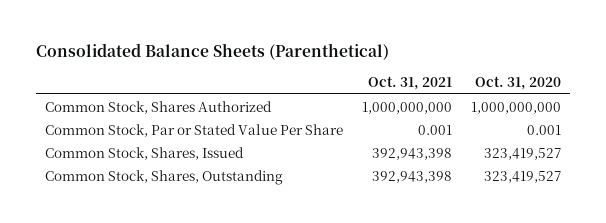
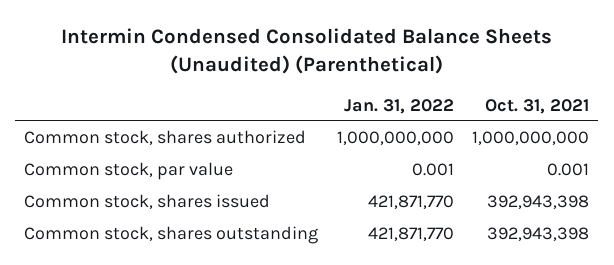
[35,42,389,60] Consolidated Balance Sheets (Parenthetical) -> [60,28,552,75] Intermin Condensed Consolidated Balance Sheets (Unaudited) (Parenthetical)
[474,75,561,90] Oct. 31, 2020 -> none
none -> [343,98,454,114] Jan. 31, 2022
[45,100,273,114] Common Stock, Shares Authorized -> [24,130,307,146] Common stock, shares authorized
[45,123,344,137] Common Stock, Par or Stated Value Per Share -> [24,162,234,181] Common stock, par value
[45,146,245,160] Common Stock, Shares, Issued -> [24,194,271,210] Common stock, shares issued
[45,169,284,185] Common Stock, Shares, Outstanding -> [24,226,319,245] Common stock, shares outstanding

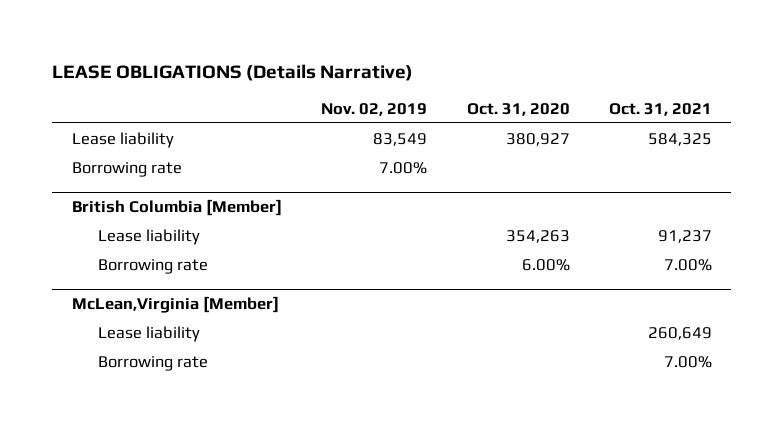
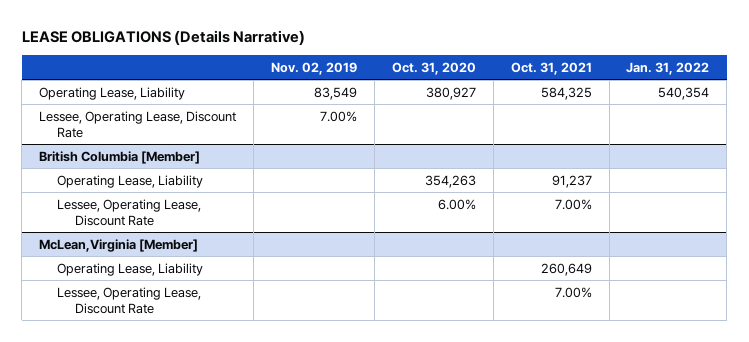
none -> [626,61,710,75] Jan. 31, 2022
[72,131,175,148] Lease liability -> [39,86,186,100] Operating Lease, Liability
[72,161,183,177] Borrowing rate -> [39,110,237,138] Lessee, Operating Lease, Discount Rate
[97,228,200,245] Lease liability -> [57,174,204,188] Operating Lease, Liability
[97,258,208,274] Borrowing rate -> [57,198,202,226] Lessee, Operating Lease, Discount Rate
[97,325,200,342] Lease liability -> [57,262,204,276] Operating Lease, Liability
[97,355,208,371] Borrowing rate -> [57,286,202,314] Lessee, Operating Lease, Discount Rate

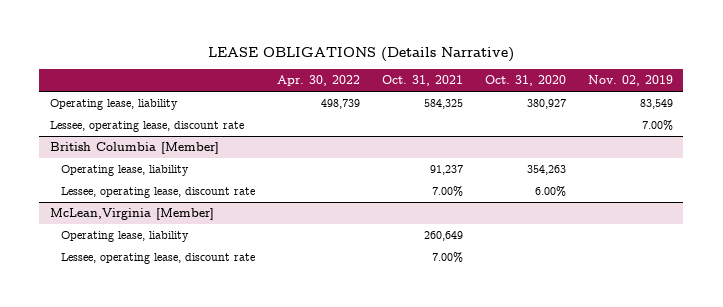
[626,61,710,75] Jan. 31, 2022 -> none
none -> [277,75,361,87] Apr. 30, 2022
[39,86,186,100] Operating Lease, Liability -> [49,99,178,111] Operating lease, liability
[39,110,237,138] Lessee, Operating Lease, Discount Rate -> [49,121,244,133] Lessee, operating lease, discount rate
[57,174,204,188] Operating Lease, Liability -> [61,165,190,177] Operating lease, liability
[57,198,202,226] Lessee, Operating Lease, Discount Rate -> [61,187,256,199] Lessee, operating lease, discount rate
[57,262,204,276] Operating Lease, Liability -> [61,231,190,243] Operating lease, liability
[57,286,202,314] Lessee, Operating Lease, Discount Rate -> [61,253,256,265] Lessee, operating lease, discount rate

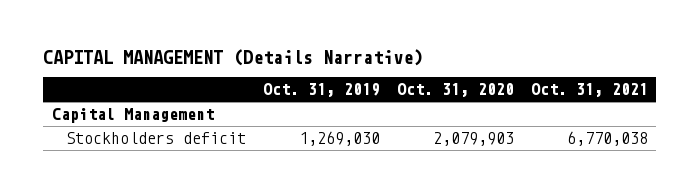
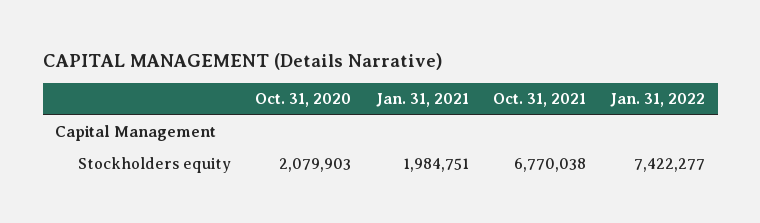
[262,83,380,98] Oct. 31, 2019 -> none
none -> [375,93,469,108] Jan. 31, 2021
none -> [610,93,706,108] Jan. 31, 2022
[65,132,246,145] Stockholders deficit -> [78,157,232,174] Stockholders equity

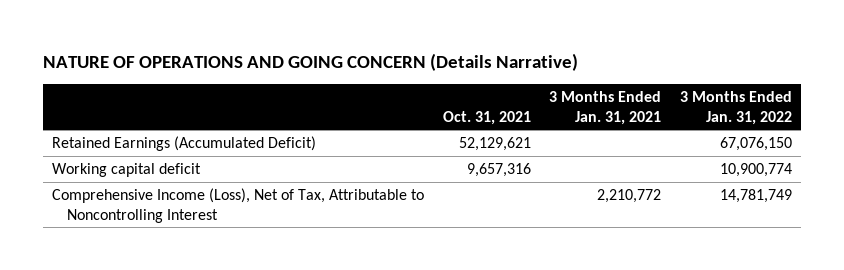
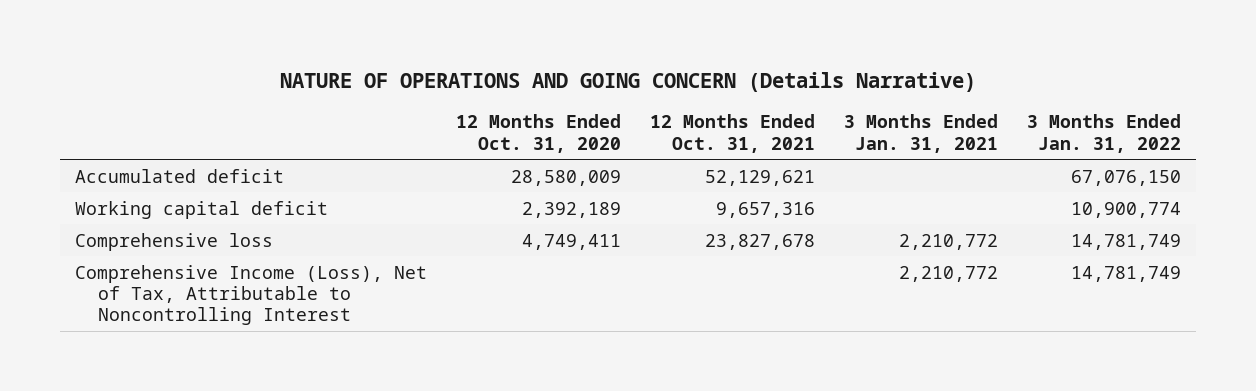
[442,110,531,125] Oct. 31, 2021 -> none
none -> [455,114,621,153] 12 Months Ended Oct. 31, 2020
none -> [649,114,815,153] 12 Months Ended Oct. 31, 2021
[52,136,317,152] Retained Earnings (Accumulated Deficit) -> [74,168,284,183] Accumulated deficit
none -> [74,232,273,251] Comprehensive loss

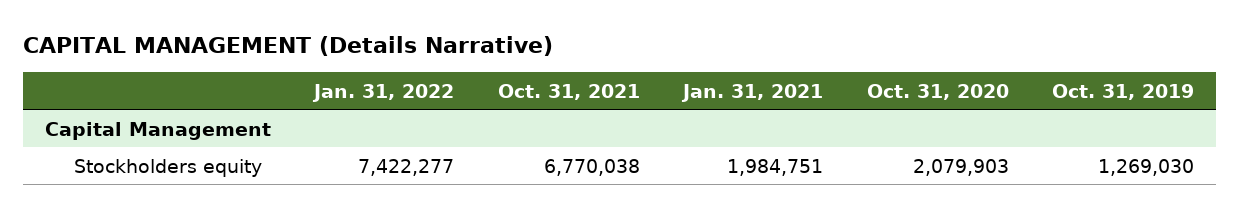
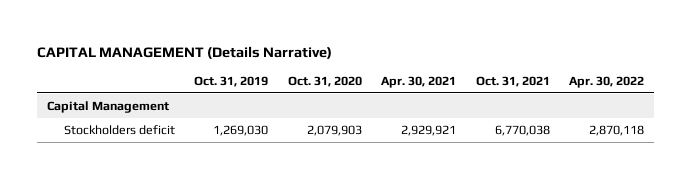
[312,83,455,102] Jan. 31, 2022 -> none
[681,83,824,102] Jan. 31, 2021 -> none
none -> [381,76,457,89] Apr. 30, 2021
none -> [569,76,645,89] Apr. 30, 2022
[73,158,262,177] Stockholders equity -> [63,124,175,135] Stockholders deficit

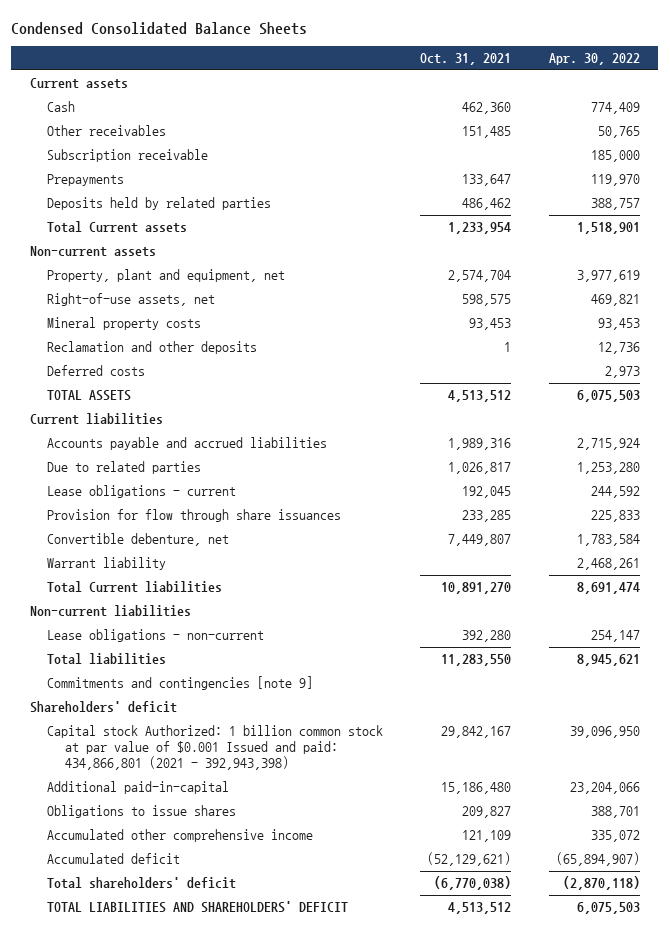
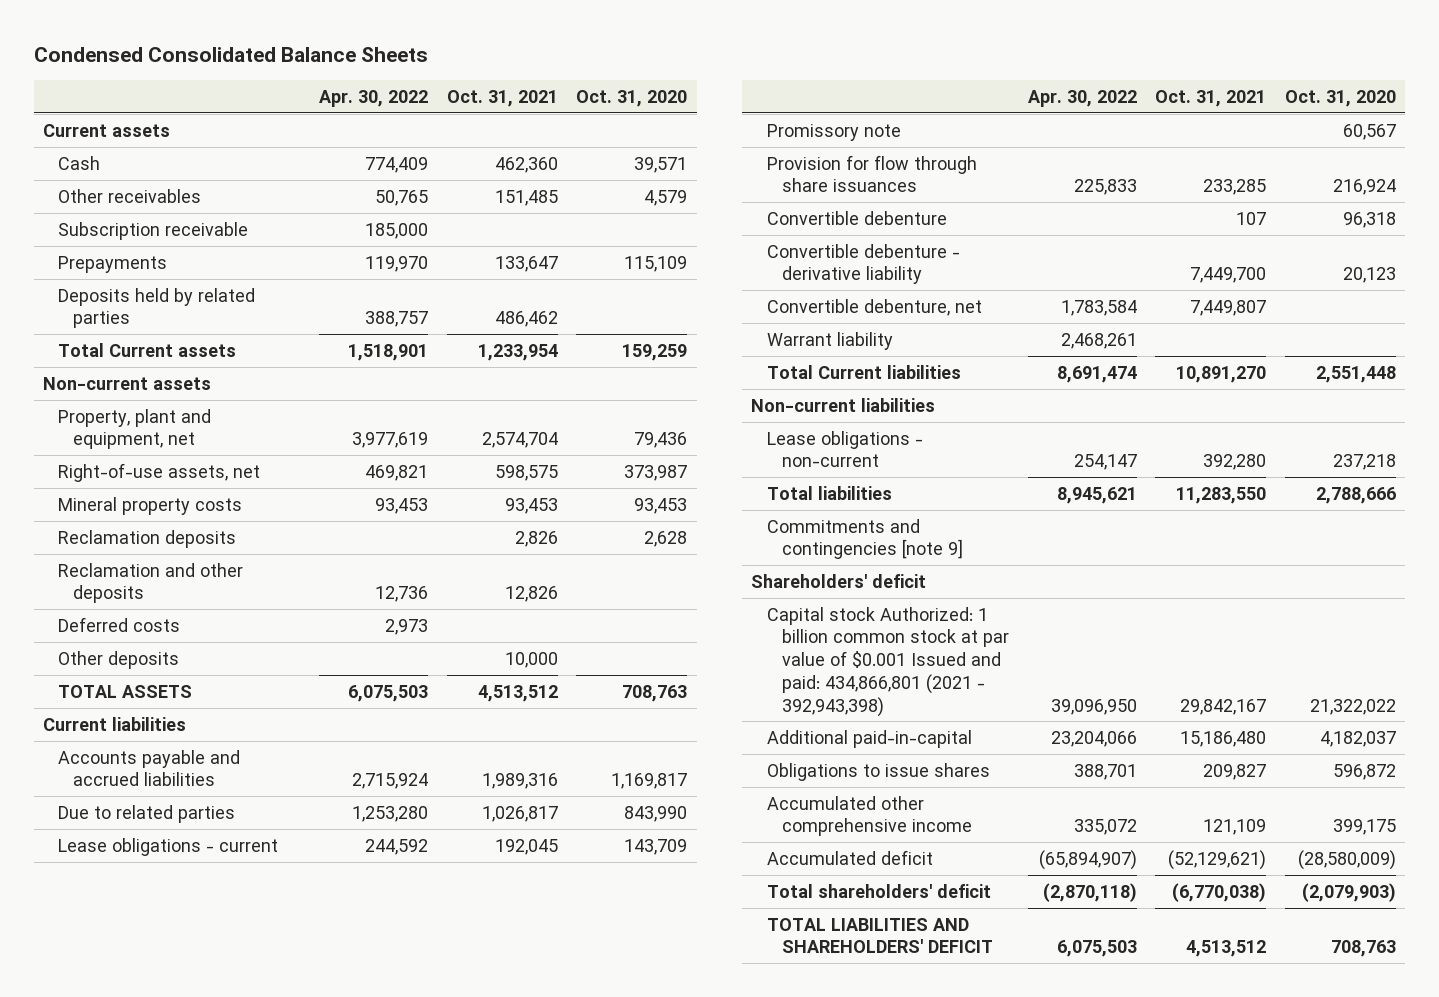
none -> [576,89,688,107] Oct. 31, 2020
none -> [58,529,237,548] Reclamation deposits
[504,342,512,353] 1 -> [504,586,558,603] 12,826
none -> [58,650,180,669] Other deposits
none -> [766,123,901,141] Promissory note
none -> [766,210,947,225] Convertible debenture
none -> [766,243,960,285] Convertible debenture - derivative liability

